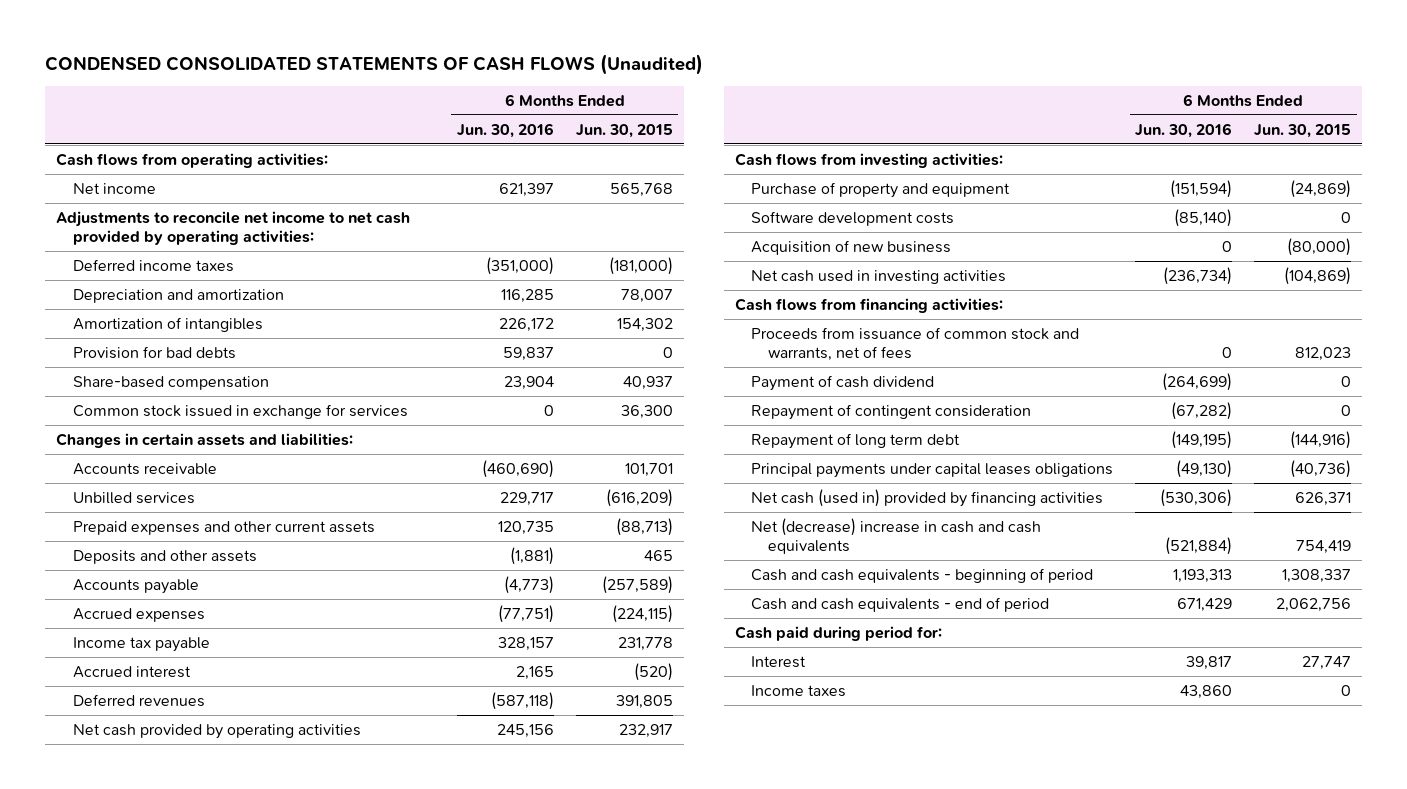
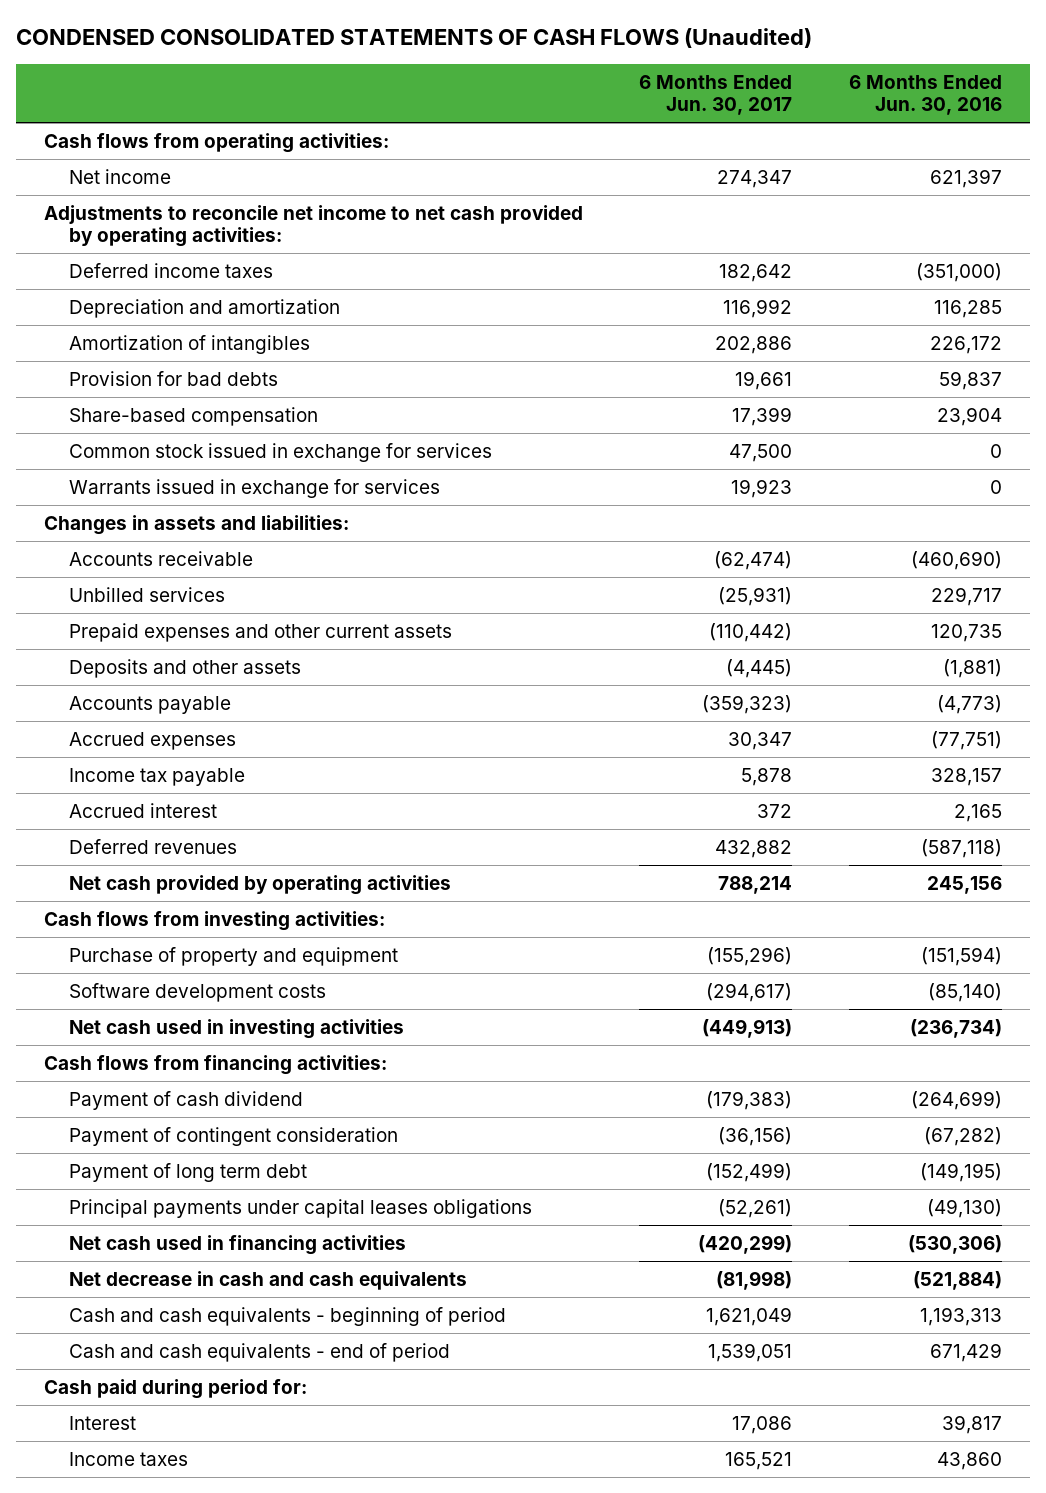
[575,123,673,138] Jun. 30, 2015 -> none
none -> [639,75,793,116] 6 Months Ended Jun. 30, 2017
none -> [69,479,441,499] Warrants issued in exchange for services
[56,432,354,448] Changes in certain assets and liabilities: -> [43,515,349,536] Changes in assets and liabilities:
[751,239,952,255] Acquisition of new business -> none
[751,326,1080,361] Proceeds from issuance of common stock and warrants, net of fees -> none
[751,403,1032,420] Repayment of contingent consideration -> [69,1127,399,1147] Payment of contingent consideration
[751,432,961,449] Repayment of long term debt -> [69,1163,308,1183] Payment of long term debt
[751,488,1104,507] Net cash (used in) provided by financing activities -> [69,1235,407,1256] Net cash used in financing activities
[751,517,1042,554] Net (decrease) increase in cash and cash equivalents -> [69,1271,468,1291] Net decrease in cash and cash equivalents

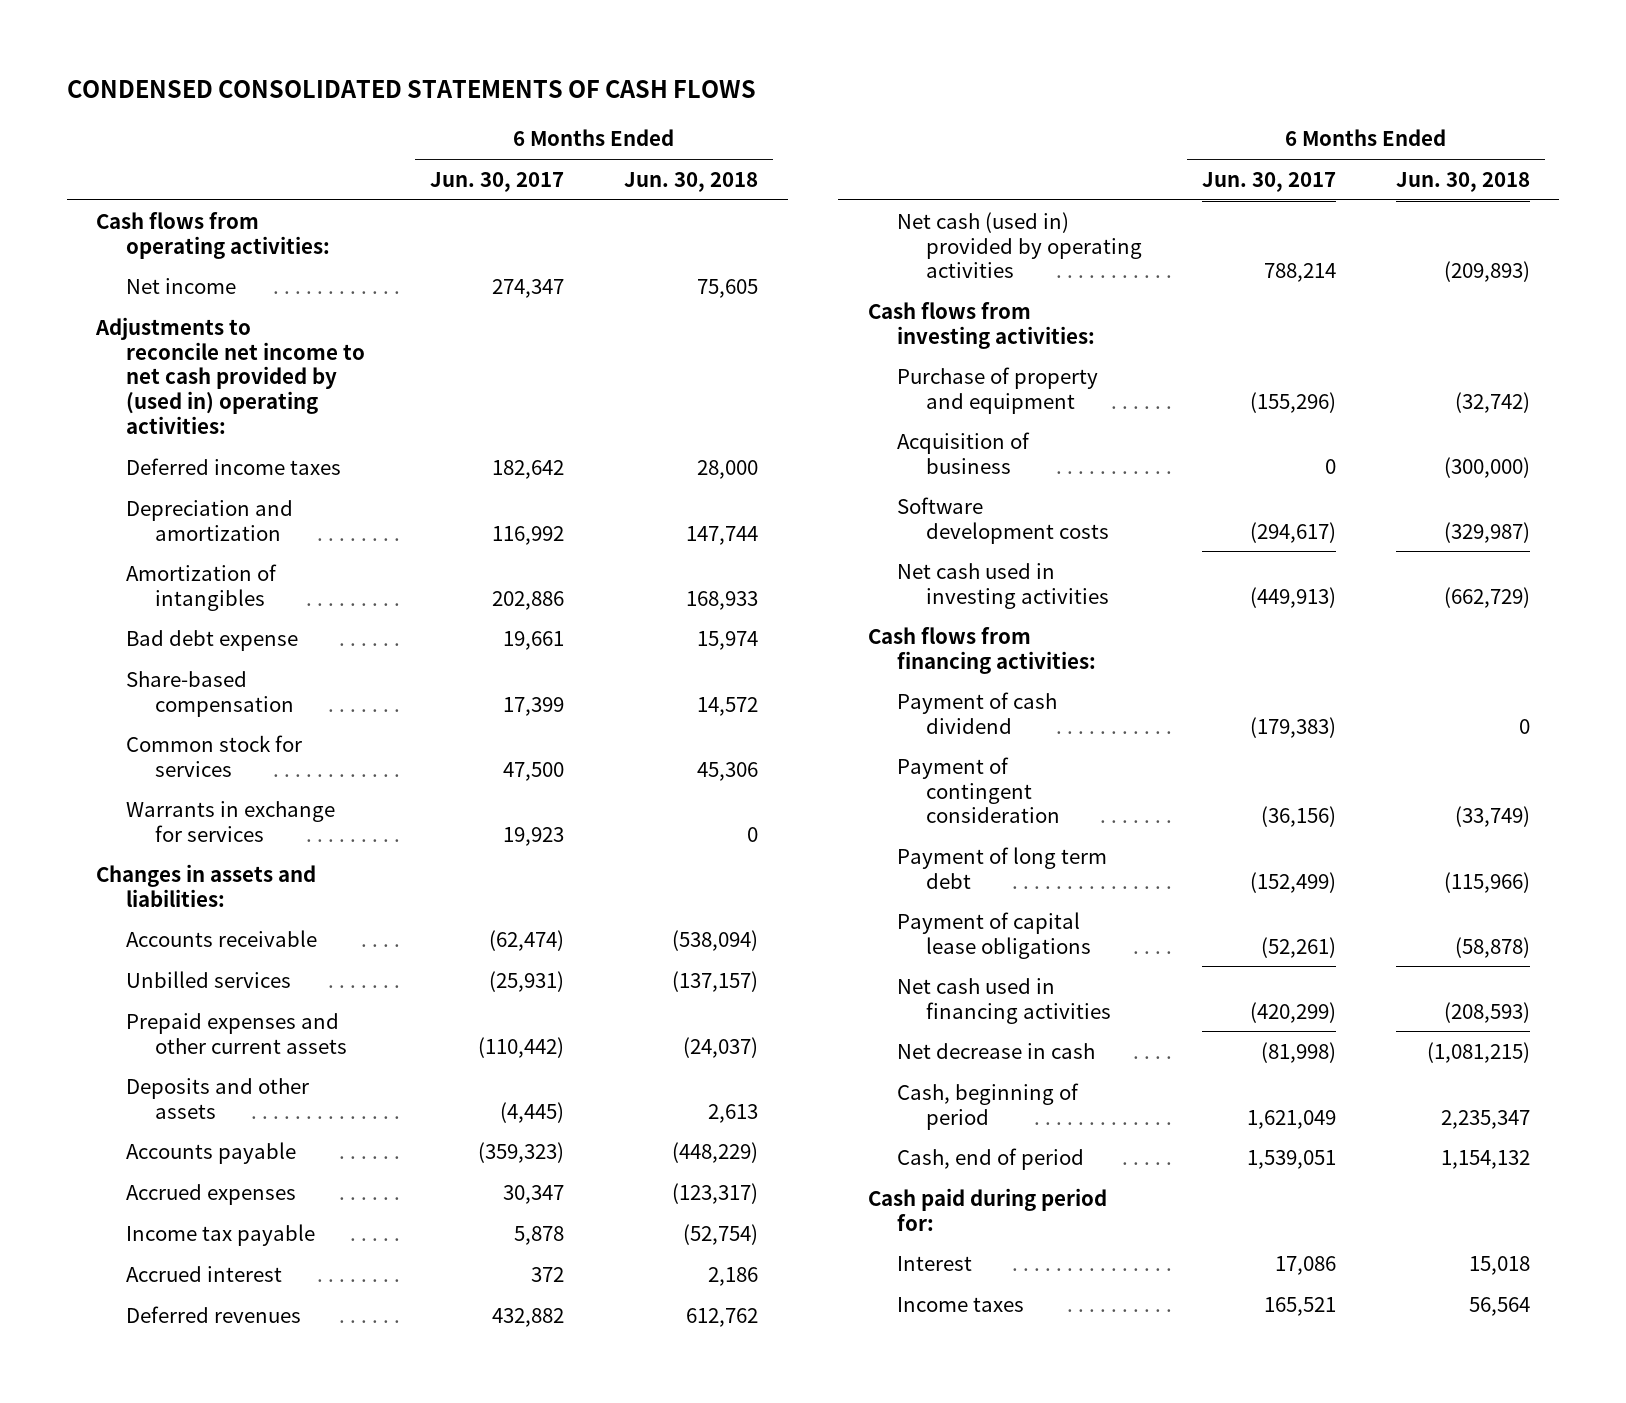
[15,28,812,49] CONDENSED CONSOLIDATED STATEMENTS OF CASH FLOWS (Unaudited) -> [66,80,756,99] CONDENSED CONSOLIDATED STATEMENTS OF CASH FLOWS
[848,75,1002,116] 6 Months Ended Jun. 30, 2016 -> none
none -> [623,171,758,192] Jun. 30, 2018
[43,205,583,247] Adjustments to reconcile net income to net cash provided by operating activities: -> [95,316,365,434] Adjustments to reconcile net income to net cash provided by (used in) operating activities:
[69,371,279,387] Provision for bad debts -> [125,629,298,651] Bad debt expense
[69,443,493,463] Common stock issued in exchange for services -> [125,734,302,777] Common stock for services
[69,479,441,499] Warrants issued in exchange for services -> [125,800,335,842] Warrants in exchange for services
[69,875,452,896] Net cash provided by operating activities -> [897,211,1143,279] Net cash (used in) provided by operating activities
none -> [897,431,1031,474] Acquisition of business
[69,1199,533,1219] Principal payments under capital leases obligations -> [897,911,1092,959] Payment of capital lease obligations
[69,1271,468,1291] Net decrease in cash and cash equivalents -> [897,1042,1096,1059] Net decrease in cash
[69,1307,507,1327] Cash and cash equivalents - beginning of period -> [897,1082,1080,1130] Cash, beginning of period
[69,1343,451,1363] Cash and cash equivalents - end of period -> [897,1147,1085,1170] Cash, end of period

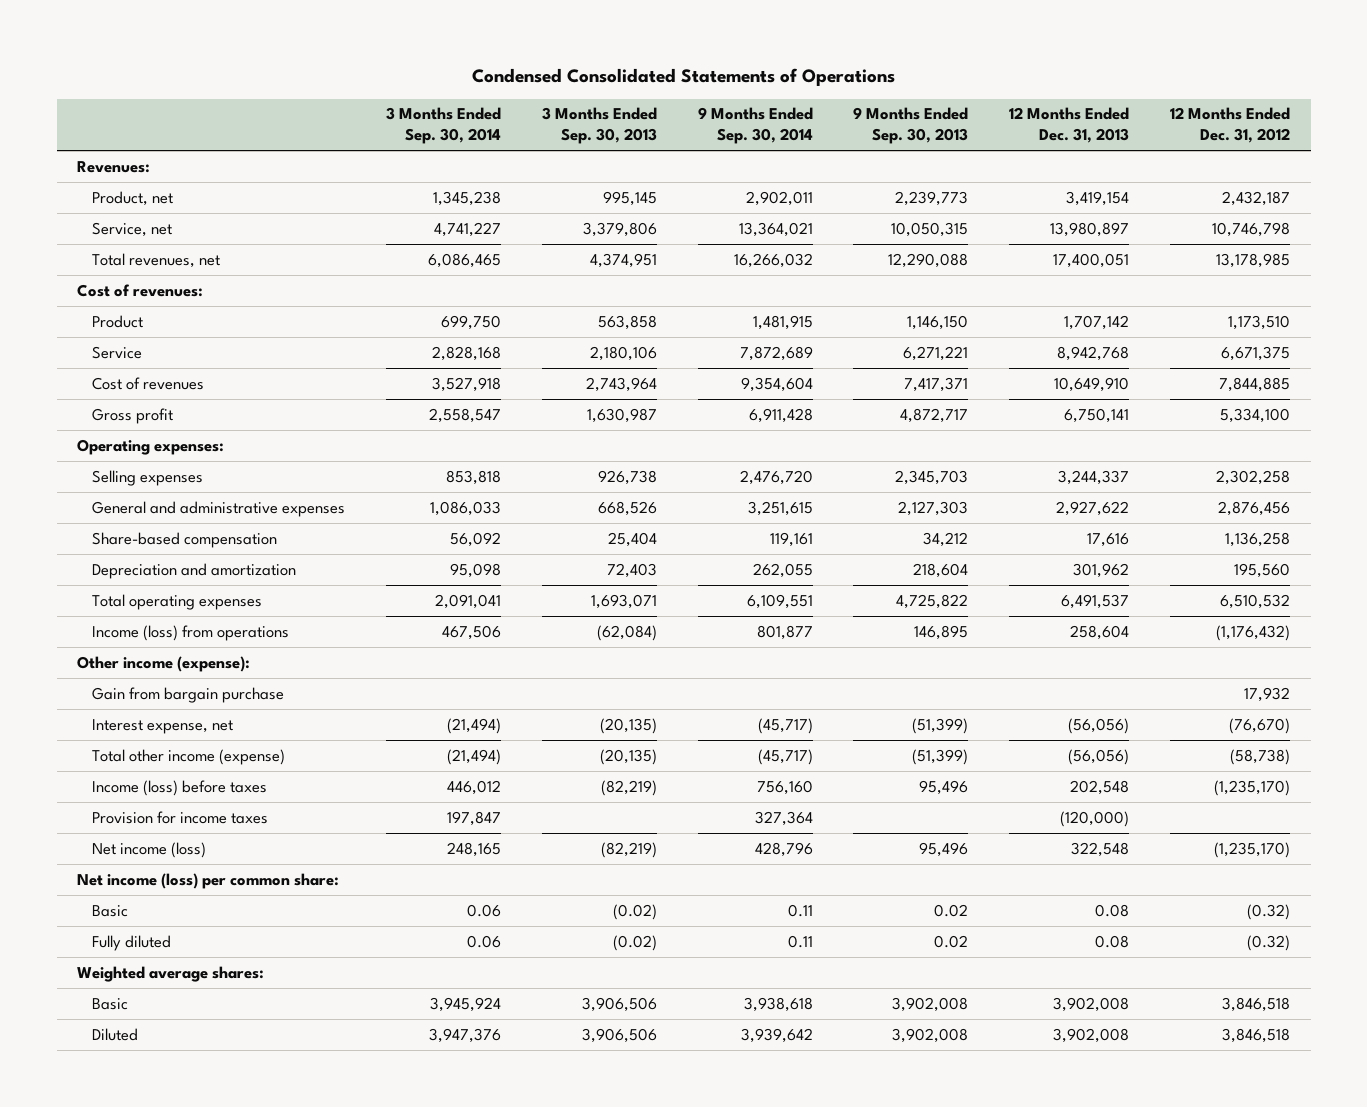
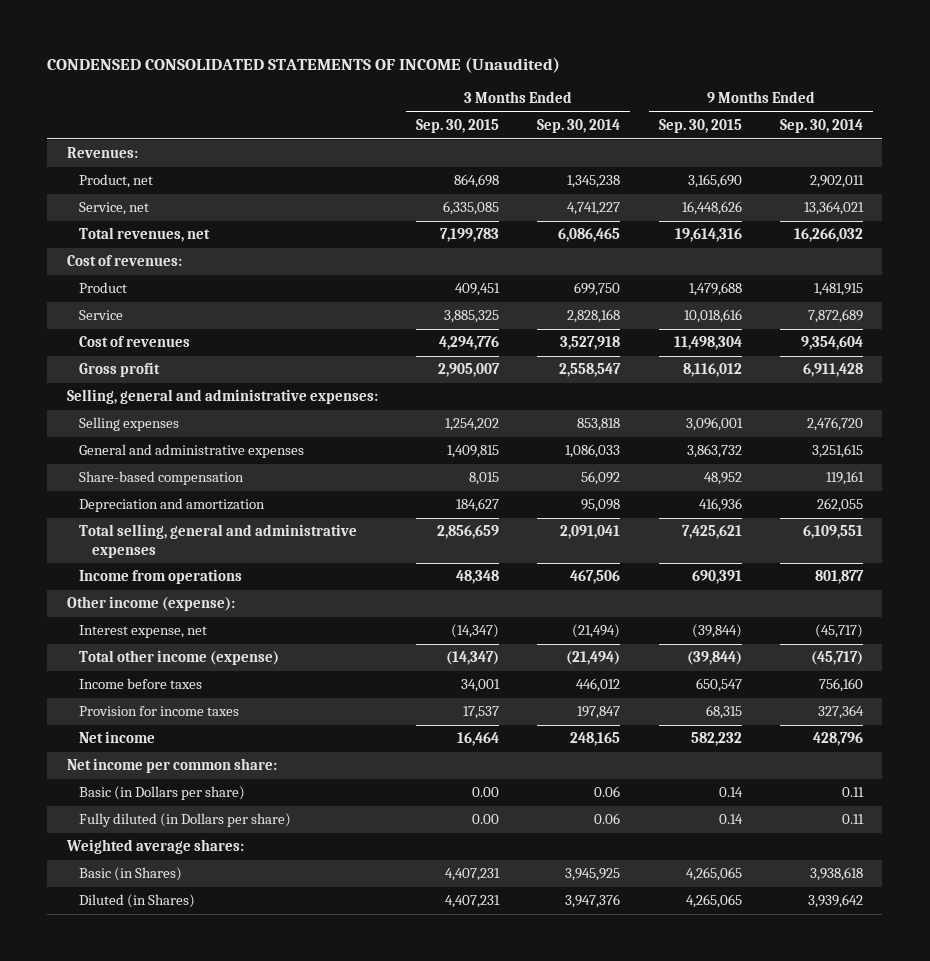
[471,68,895,87] Condensed Consolidated Statements of Operations -> [47,57,561,74] CONDENSED CONSOLIDATED STATEMENTS OF INCOME (Unaudited)
[541,107,657,145] 3 Months Ended Sep. 30, 2013 -> none
[853,107,969,145] 9 Months Ended Sep. 30, 2013 -> none
[1009,107,1130,144] 12 Months Ended Dec. 31, 2013 -> none
[1170,107,1291,144] 12 Months Ended Dec. 31, 2012 -> none
none -> [415,119,499,134] Sep. 30, 2015
none -> [658,119,742,134] Sep. 30, 2015
[77,438,225,455] Operating expenses: -> none
none -> [66,389,378,405] Selling, general and administrative expenses:
[91,593,262,610] Total operating expenses -> [79,524,358,558] Total selling, general and administrative expenses
[91,624,289,641] Income (loss) from operations -> [79,569,243,585] Income from operations
[91,686,284,703] Gain from bargain purchase -> none
[91,779,267,796] Income (loss) before taxes -> [79,678,203,690] Income before taxes
[91,841,206,858] Net income (loss) -> [79,731,156,744] Net income
[77,872,340,889] Net income (loss) per common share: -> [66,758,277,774] Net income per common share:
[91,904,128,917] Basic -> [79,786,246,801] Basic (in Dollars per share)
[91,934,171,951] Fully diluted -> [79,813,292,828] Fully diluted (in Dollars per share)
[91,997,128,1010] Basic -> [79,867,183,882] Basic (in Shares)
[429,996,501,1012] 3,945,924 -> [565,868,621,882] 3,945,925
[91,1027,138,1041] Diluted -> [79,894,196,909] Diluted (in Shares)

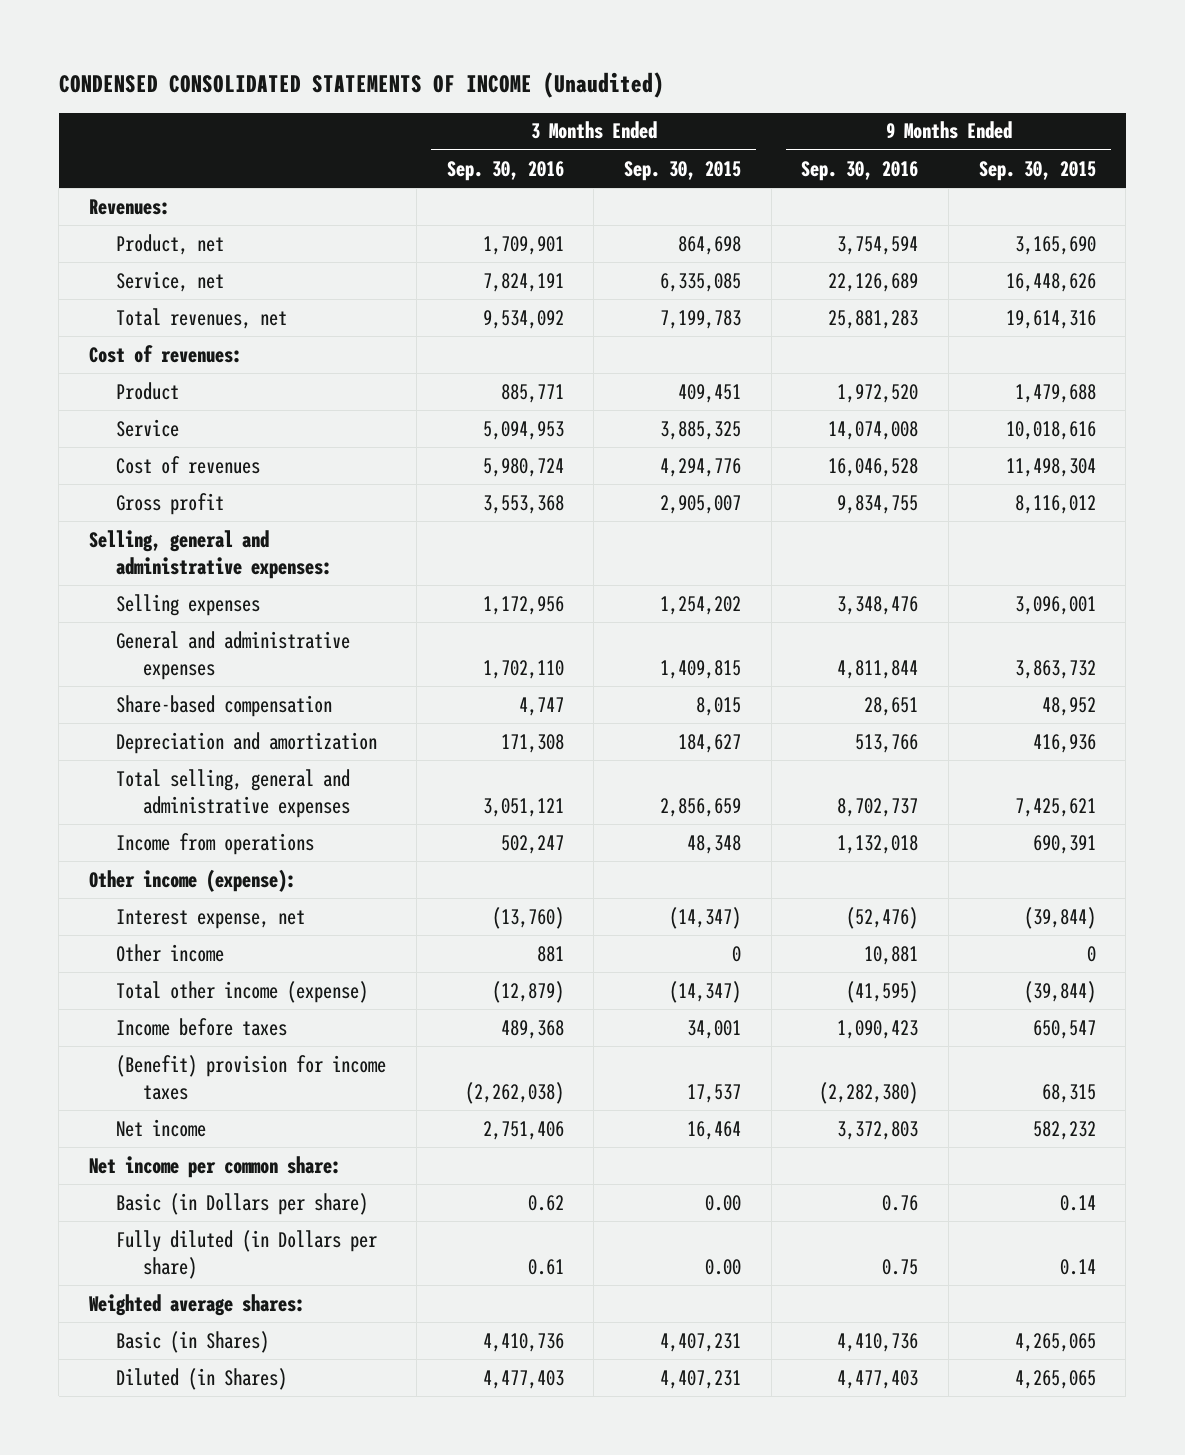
[537,119,621,134] Sep. 30, 2014 -> none
[780,119,864,134] Sep. 30, 2014 -> none
none -> [446,160,564,181] Sep. 30, 2016
none -> [801,160,919,181] Sep. 30, 2016
none -> [116,943,225,962] Other income
[79,706,240,717] Provision for income taxes -> [116,1054,387,1100] (Benefit) provision for income taxes

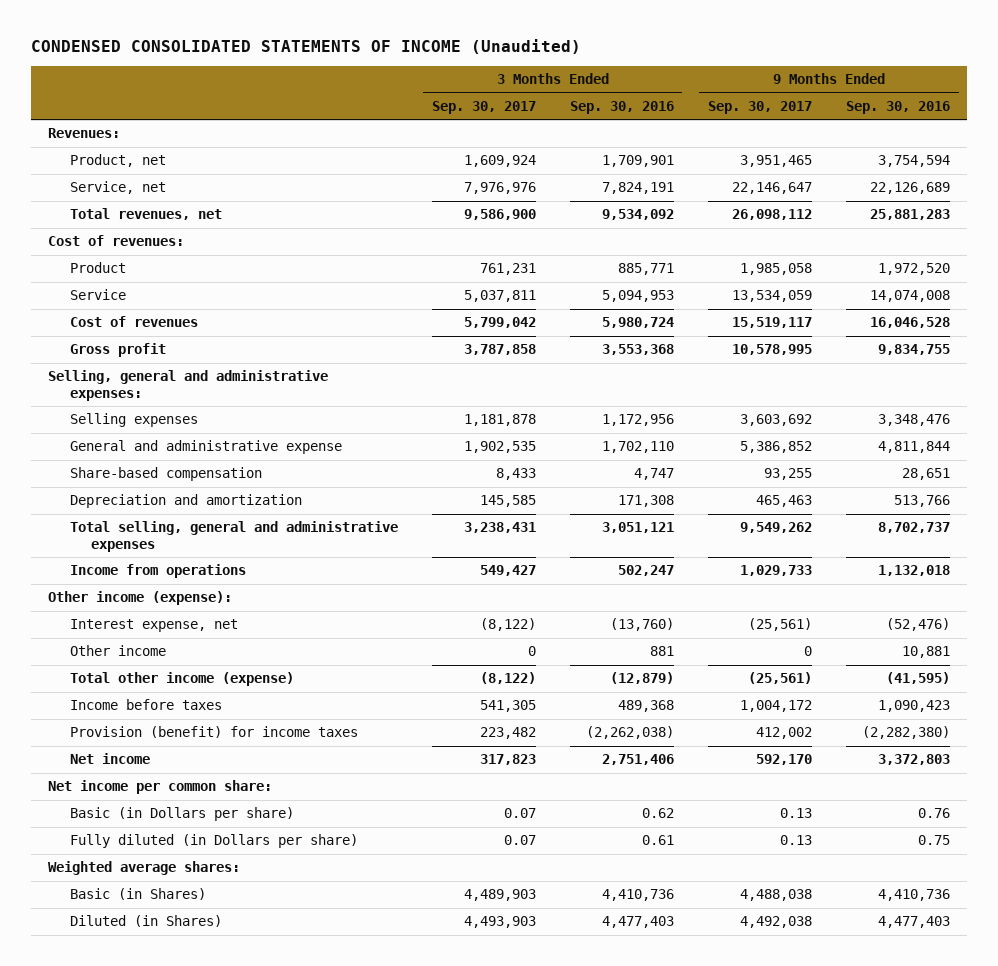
[623,160,741,181] Sep. 30, 2015 -> none
[978,160,1096,181] Sep. 30, 2015 -> none
none -> [431,100,536,114] Sep. 30, 2017
none -> [707,100,812,114] Sep. 30, 2017
[116,630,351,680] General and administrative expenses -> [69,440,342,455] General and administrative expense
[116,1054,387,1100] (Benefit) provision for income taxes -> [69,726,358,739] Provision (benefit) for income taxes

